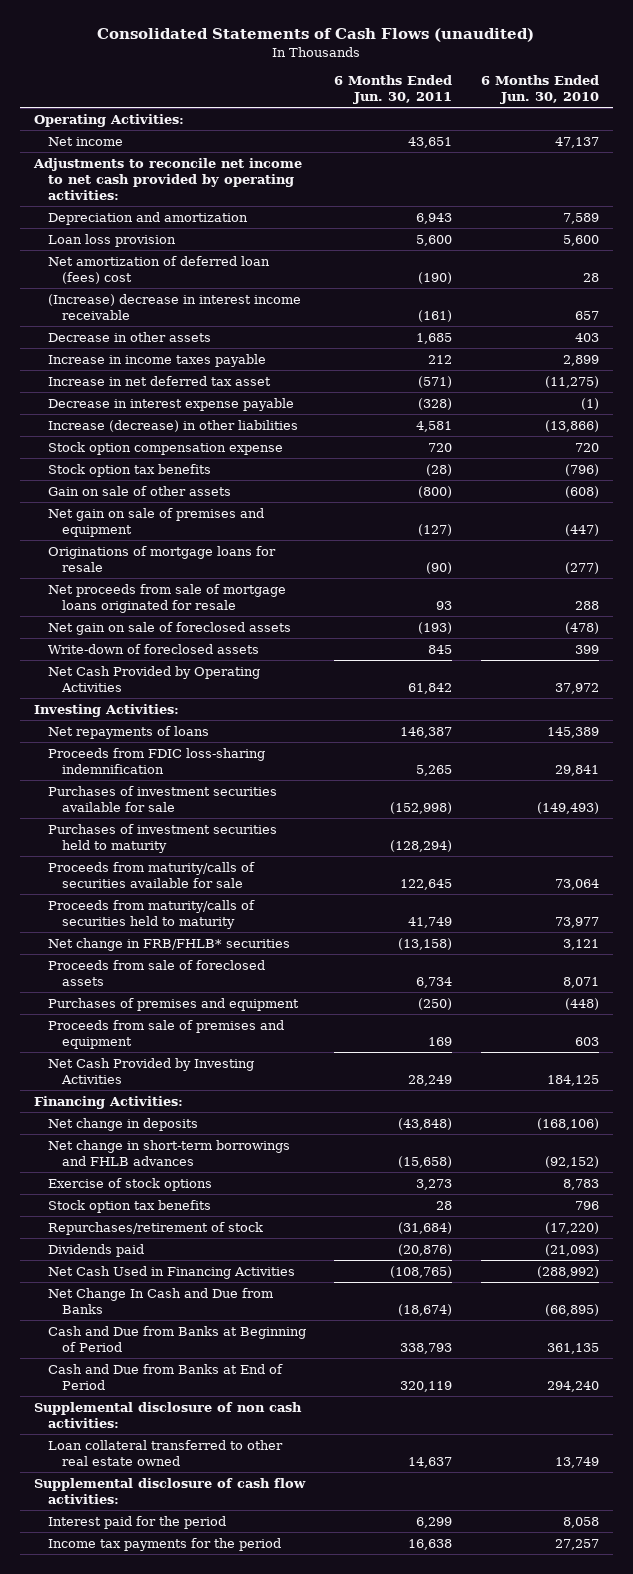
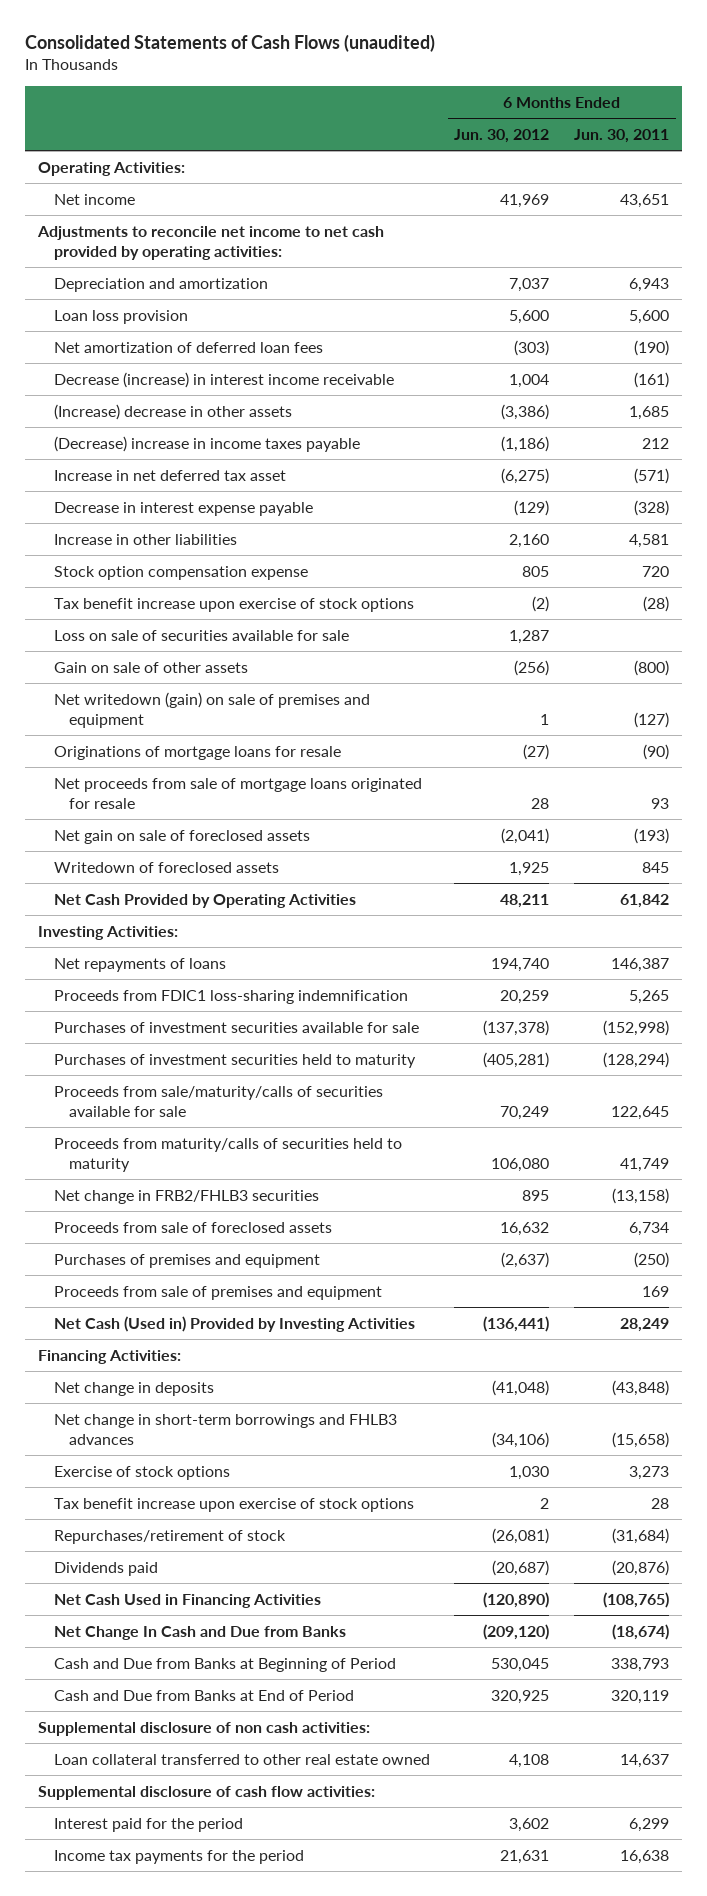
[480,74,599,104] 6 Months Ended Jun. 30, 2010 -> none
none -> [454,128,550,143] Jun. 30, 2012
[47,255,270,284] Net amortization of deferred loan (fees) cost -> [53,341,323,353] Net amortization of deferred loan fees
[47,293,301,320] (Increase) decrease in interest income receivable -> [53,371,394,388] Decrease (increase) in interest income receivable
[47,331,211,342] Decrease in other assets -> [53,403,292,420] (Increase) decrease in other assets
[47,353,266,367] Increase in income taxes payable -> [53,435,360,452] (Decrease) increase in income taxes payable
[47,419,298,432] Increase (decrease) in other liabilities -> [53,533,237,545] Increase in other liabilities
[47,463,211,477] Stock option tax benefits -> [53,597,414,612] Tax benefit increase upon exercise of stock options
none -> [53,629,349,641] Loss on sale of securities available for sale
[47,507,264,537] Net gain on sale of premises and equipment -> [53,691,370,728] Net writedown (gain) on sale of premises and equipment
[47,643,259,654] Write-down of foreclosed assets -> [53,861,279,873] Writedown of foreclosed assets
[47,747,265,774] Proceeds from FDIC loss-sharing indemnification -> [53,989,408,1004] Proceeds from FDIC1 loss-sharing indemnification
[47,861,255,888] Proceeds from maturity/calls of securities available for sale -> [53,1085,383,1117] Proceeds from sale/maturity/calls of securities available for sale
[47,937,290,951] Net change in FRB/FHLB* securities -> [53,1189,319,1204] Net change in FRB2/FHLB3 securities
[47,1057,254,1084] Net Cash Provided by Investing Activities -> [53,1315,415,1332] Net Cash (Used in) Provided by Investing Activities
[47,1139,290,1166] Net change in short-term borrowings and FHLB advances -> [53,1413,397,1445] Net change in short-term borrowings and FHLB3 advances
[47,1199,211,1213] Stock option tax benefits -> [53,1497,414,1512] Tax benefit increase upon exercise of stock options

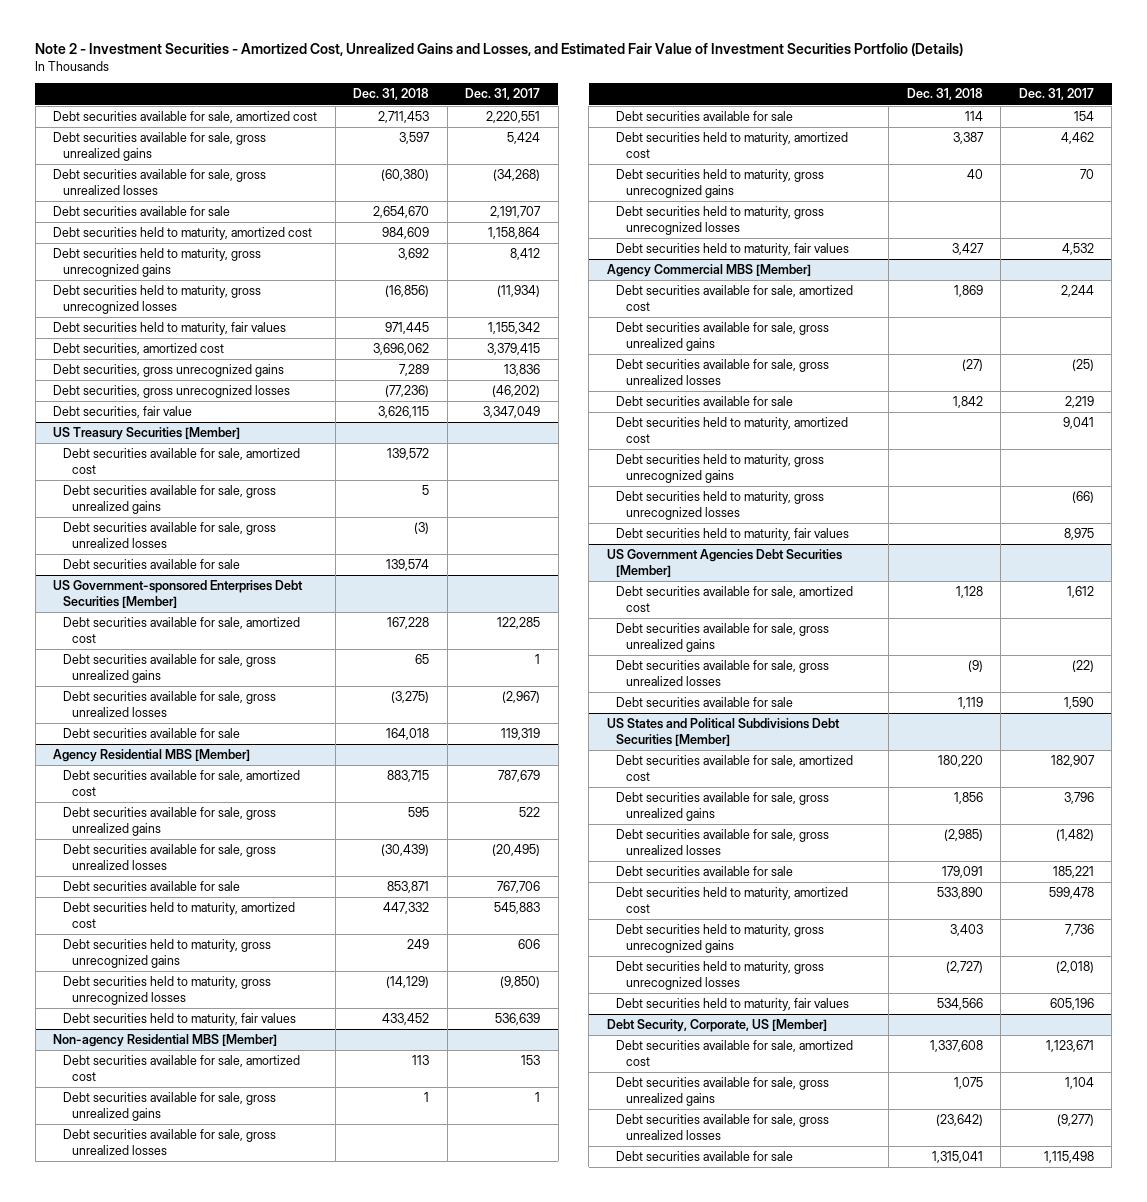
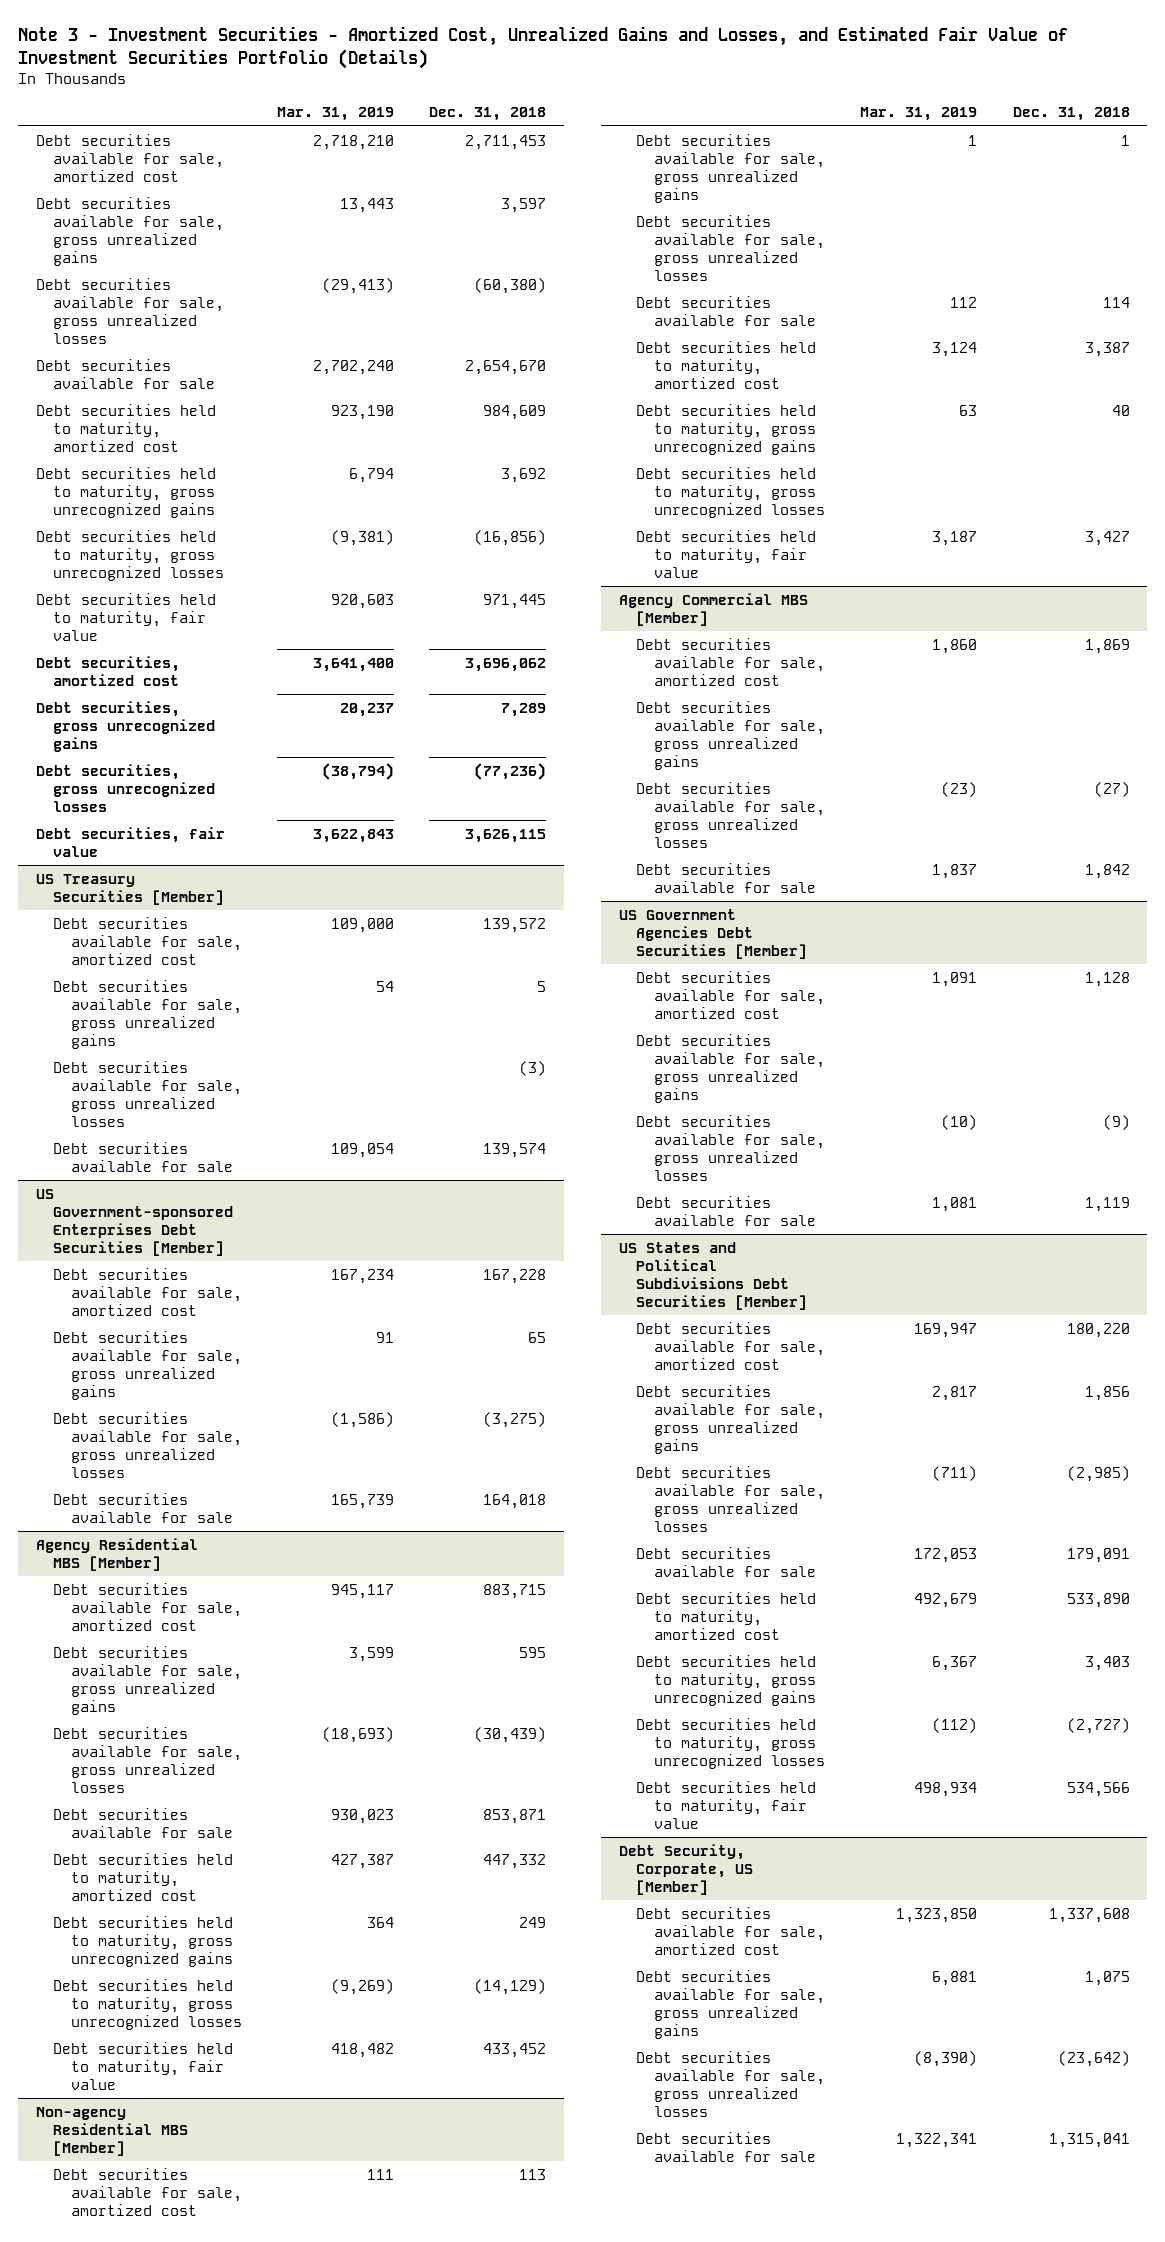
[35,43,964,57] Note 2 - Investment Securities - Amortized Cost, Unrealized Gains and Losses, and Estimated Fair Value of Investment Securities Portfolio (Details) -> [17,25,1068,69] Note 3 - Investment Securities - Amortized Cost, Unrealized Gains and Losses, and Estimated Fair Value of Investment Securities Portfolio (Details)
[465,88,541,101] Dec. 31, 2017 -> none
none -> [277,107,395,122] Mar. 31, 2019
[53,322,287,336] Debt securities held to maturity, fair values -> [35,592,216,641] Debt securities held to maturity, fair value
[62,1013,296,1027] Debt securities held to maturity, fair values -> [53,2041,234,2090] Debt securities held to maturity, fair value
[616,243,850,257] Debt securities held to maturity, fair values -> [636,529,817,578] Debt securities held to maturity, fair value
[616,417,849,443] Debt securities held to maturity, amortized cost -> none
[616,454,825,483] Debt securities held to maturity, gross unrecognized gains -> none
[616,491,825,520] Debt securities held to maturity, gross unrecognized losses -> none
[616,528,850,542] Debt securities held to maturity, fair values -> none
[616,998,850,1012] Debt securities held to maturity, fair values -> [636,1780,817,1829] Debt securities held to maturity, fair value

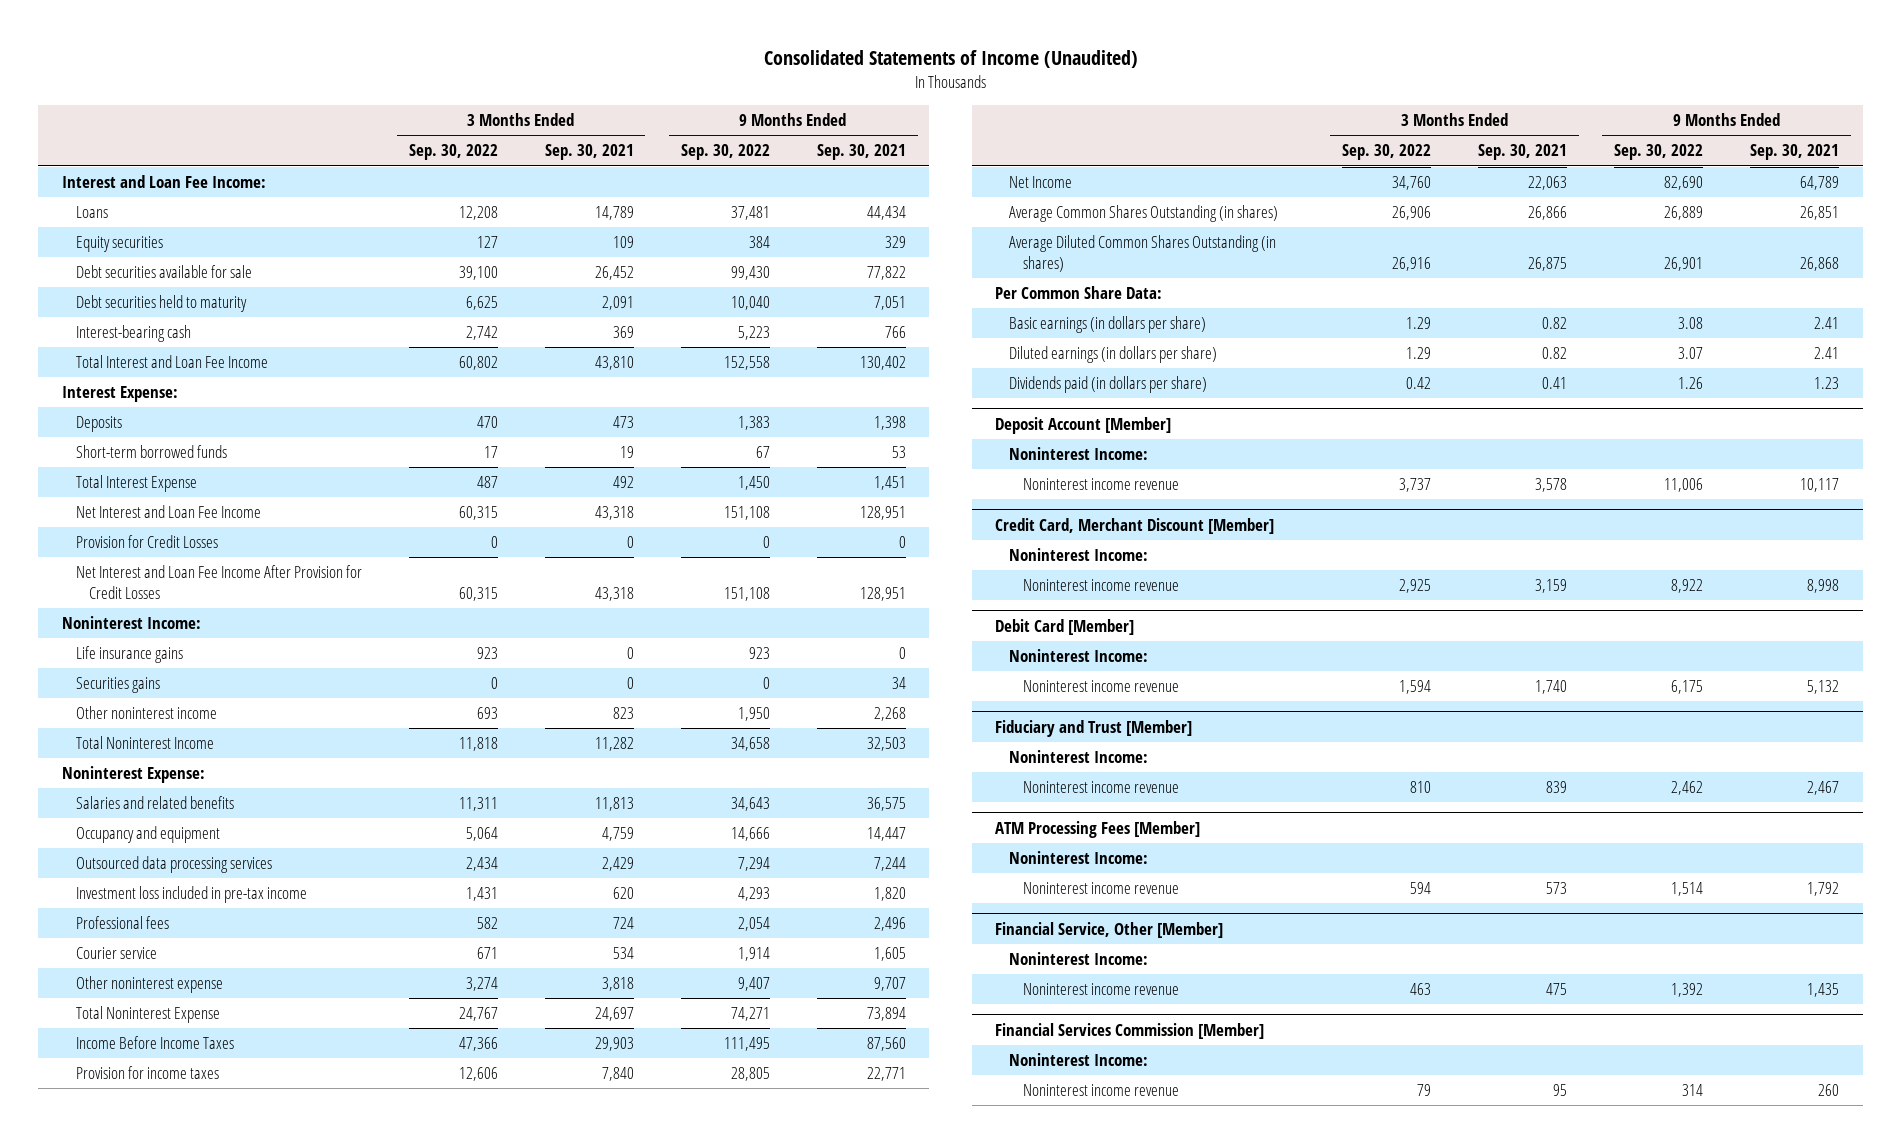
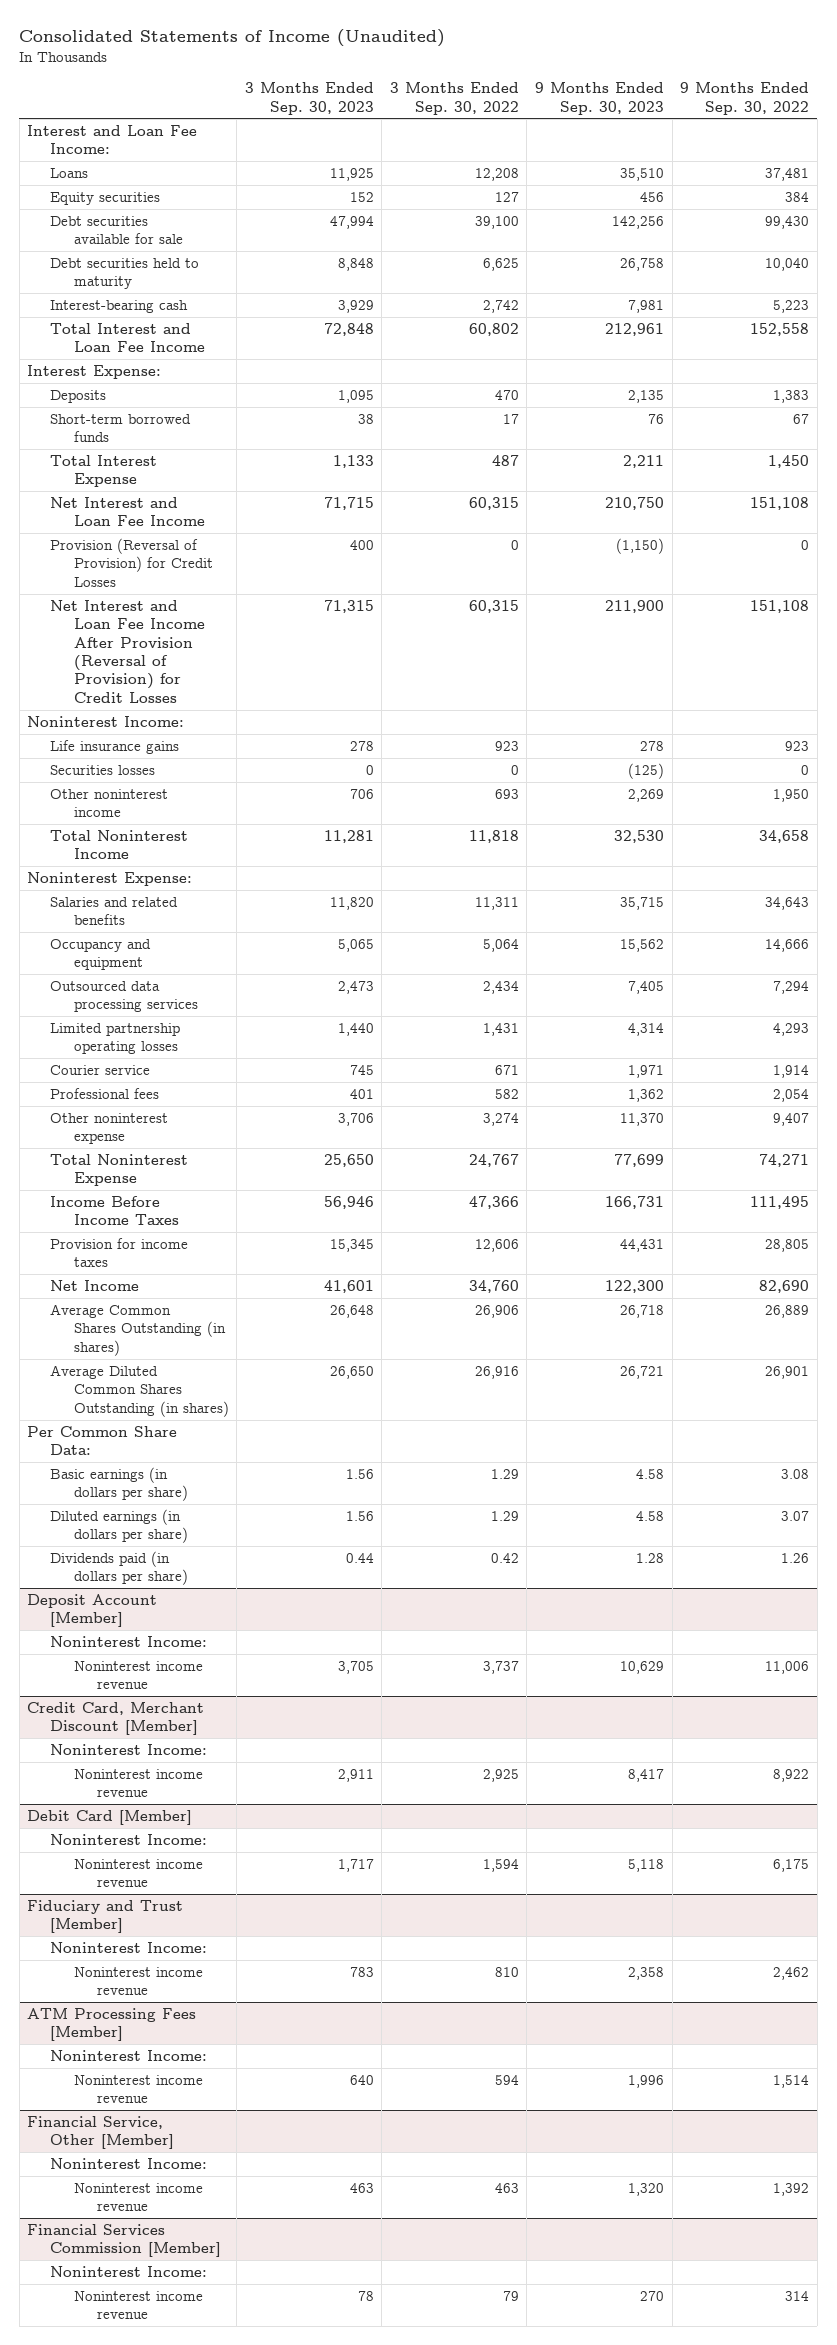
[544,144,634,161] Sep. 30, 2021 -> none
[816,144,906,161] Sep. 30, 2021 -> none
none -> [244,82,374,115] 3 Months Ended Sep. 30, 2023
none -> [535,82,665,115] 9 Months Ended Sep. 30, 2023
[75,535,218,549] Provision for Credit Losses -> [50,537,213,587] Provision (Reversal of Provision) for Credit Losses
[75,565,362,600] Net Interest and Loan Fee Income After Provision for Credit Losses -> [50,599,205,703] Net Interest and Loan Fee Income After Provision (Reversal of Provision) for Credit Losses
[75,677,160,694] Securities gains -> none
none -> [50,764,156,775] Securities losses
[75,886,307,904] Investment loss included in pre-tax income -> [50,1022,181,1055] Limited partnership operating losses
[75,916,169,930] Professional fees -> [50,1087,160,1099] Professional fees

